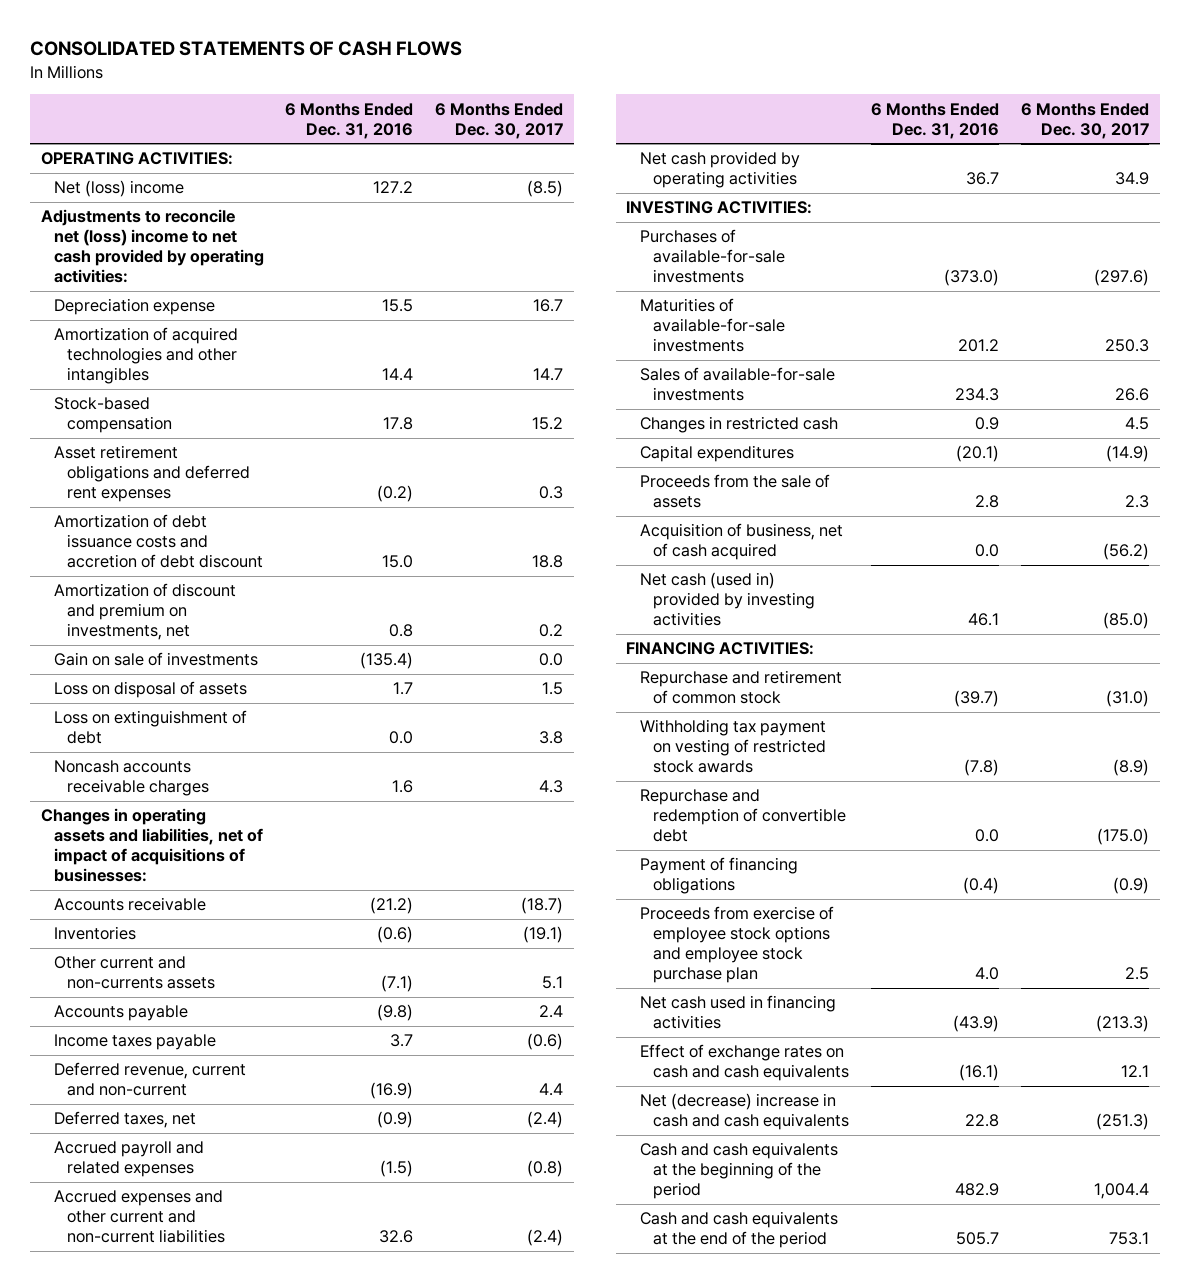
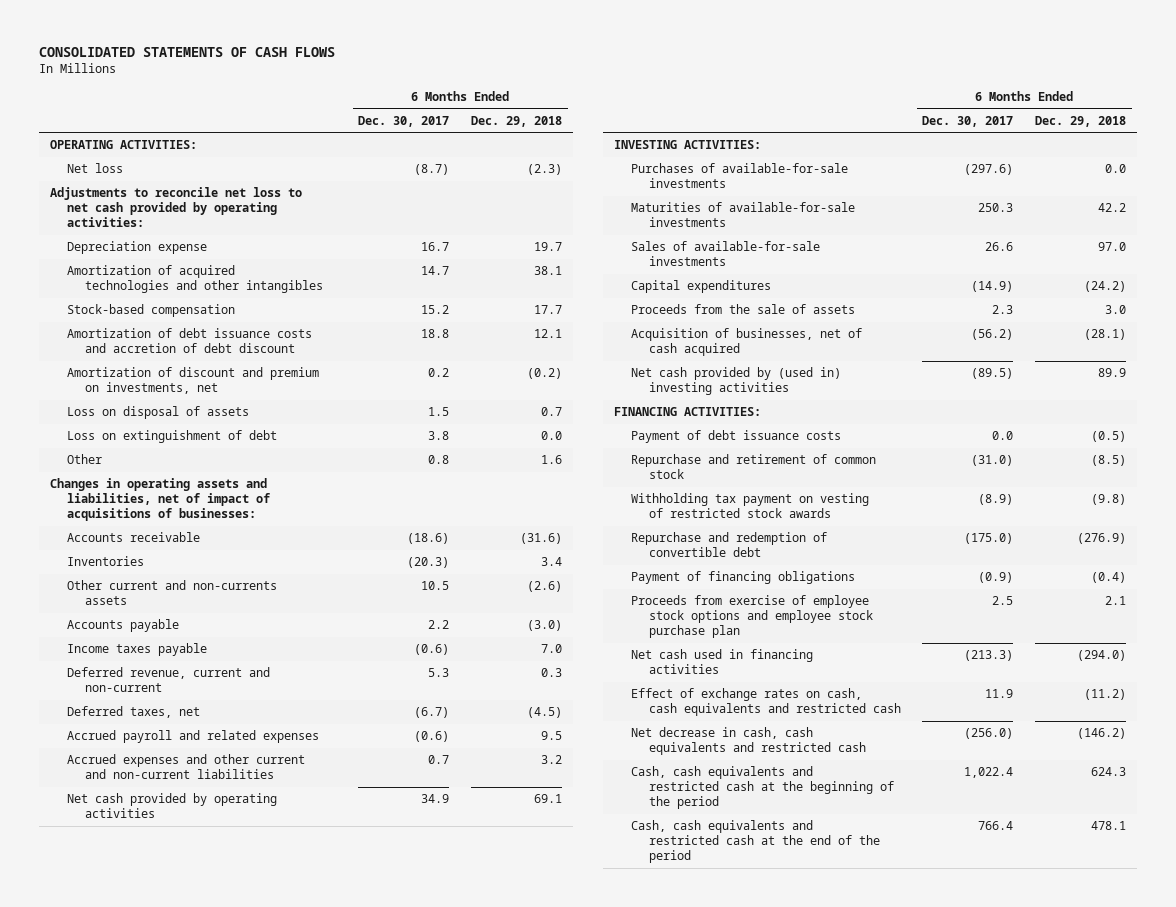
[285,102,414,139] 6 Months Ended Dec. 31, 2016 -> none
none -> [471,115,563,127] Dec. 29, 2018
[53,180,184,198] Net (loss) income -> [67,163,124,174] Net loss
[527,180,564,198] (8.5) -> [414,164,450,176] (8.7)
[40,209,264,284] Adjustments to reconcile net (loss) income to net cash provided by operating activities: -> [49,187,302,228] Adjustments to reconcile net loss to net cash provided by operating activities:
[53,445,250,503] Asset retirement obligations and deferred rent expenses -> none
[53,652,258,667] Gain on sale of investments -> none
[53,760,209,797] Noncash accounts receivable charges -> none
none -> [67,454,103,465] Other
[521,897,564,915] (18.7) -> [407,533,450,545] (18.6)
[523,926,564,944] (19.1) -> [407,557,450,569] (20.3)
[542,976,564,990] 5.1 -> [421,581,450,591] 10.5
[539,1005,564,1019] 2.4 -> [428,620,450,630] 2.2
[539,1083,564,1097] 4.4 -> [428,668,450,678] 5.3
[527,1111,564,1129] (2.4) -> [414,707,450,719] (6.7)
[527,1160,564,1178] (0.8) -> [414,731,450,743] (0.6)
[527,1229,564,1247] (2.4) -> [428,755,450,765] 0.7
[639,416,838,434] Changes in restricted cash -> none
[639,523,843,561] Acquisition of business, net of cash acquired -> [631,328,863,357] Acquisition of businesses, net of cash acquired
[639,572,815,627] Net cash (used in) provided by investing activities -> [631,367,842,396] Net cash provided by (used in) investing activities
[1103,612,1150,630] (85.0) -> [971,368,1014,380] (89.5)
none -> [631,430,842,444] Payment of debt issuance costs
[639,1044,849,1082] Effect of exchange rates on cash and cash equivalents -> [631,688,901,717] Effect of exchange rates on cash, cash equivalents and restricted cash
[1121,1065,1150,1079] 12.1 -> [985,689,1014,699] 11.9
[639,1093,849,1131] Net (decrease) increase in cash and cash equivalents -> [631,727,866,756] Net decrease in cash, cash equivalents and restricted cash
[1096,1113,1150,1131] (251.3) -> [964,728,1014,740] (256.0)
[639,1142,838,1200] Cash and cash equivalents at the beginning of the period -> [631,766,894,810] Cash, cash equivalents and restricted cash at the beginning of the period
[1094,1183,1150,1200] 1,004.4 -> [964,767,1014,779] 1,022.4
[639,1211,838,1249] Cash and cash equivalents at the end of the period -> [631,820,880,864] Cash, cash equivalents and restricted cash at the end of the period
[1109,1232,1150,1246] 753.1 -> [978,821,1014,831] 766.4

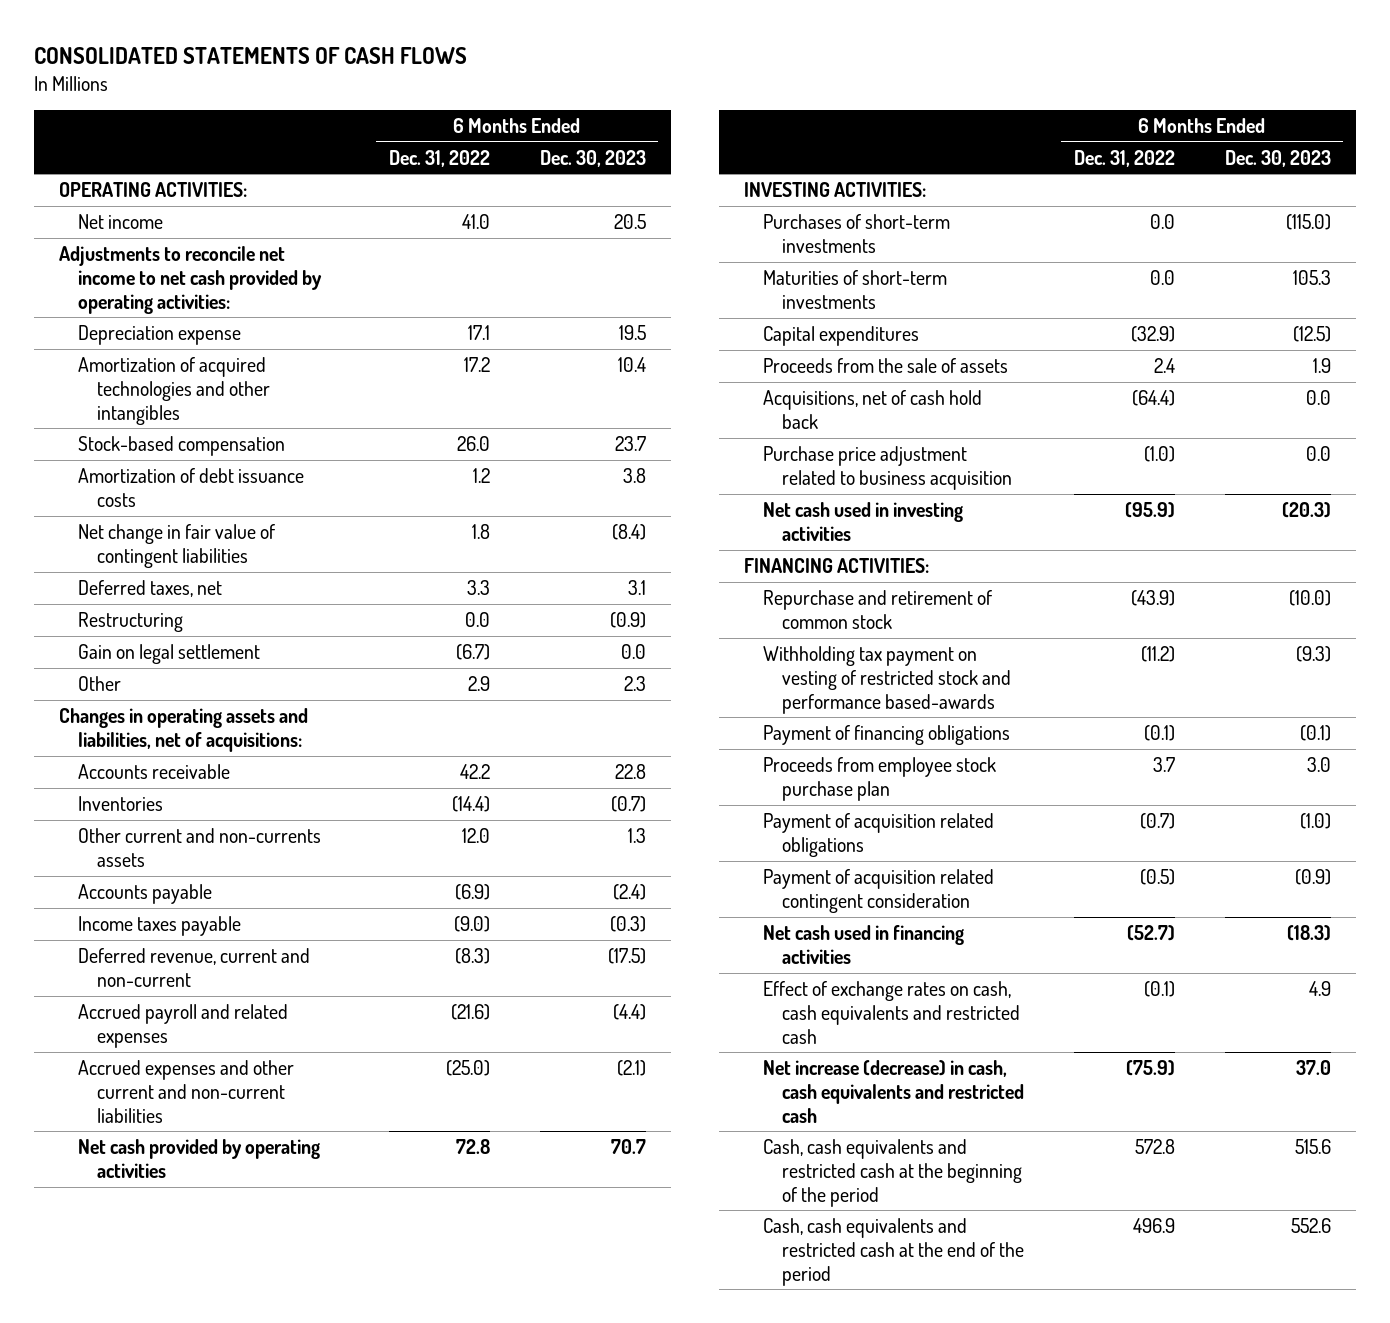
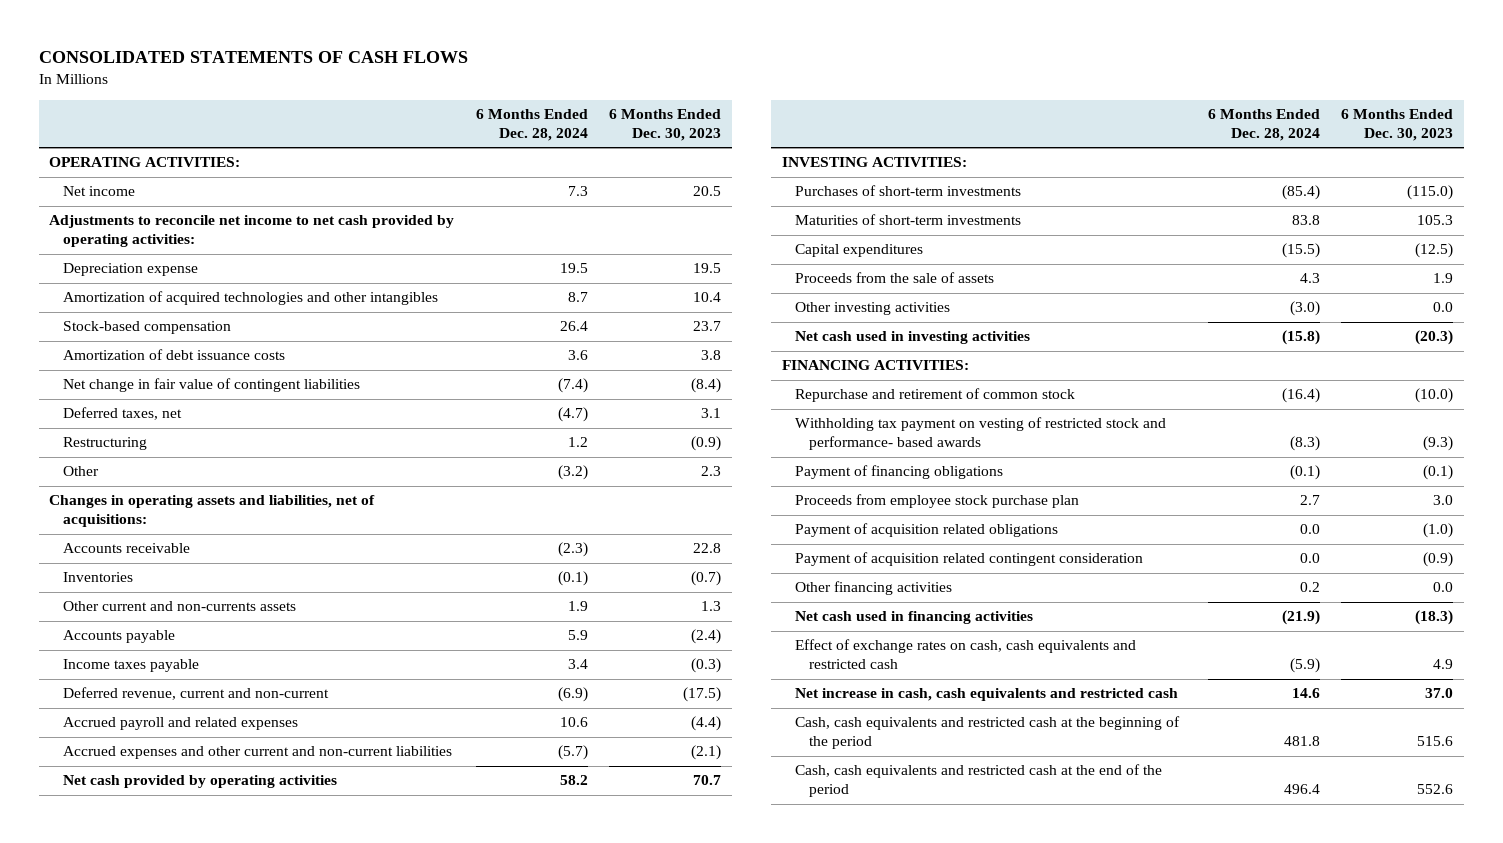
[388,149,490,167] Dec. 31, 2022 -> none
none -> [475,109,588,142] 6 Months Ended Dec. 28, 2024
[78,643,261,664] Gain on legal settlement -> none
[762,389,982,429] Acquisitions, net of cash hold back -> none
[762,445,1012,490] Purchase price adjustment related to business acquisition -> none
none -> [795,302,951,316] Other investing activities
[762,645,1011,714] Withholding tax payment on vesting of restricted stock and performance based-awards -> [795,417,1167,451] Withholding tax payment on vesting of restricted stock and performance- based awards
none -> [795,581,953,596] Other financing activities
[762,1059,1024,1123] Net increase (decrease) in cash, cash equivalents and restricted cash -> [795,688,1179,702] Net increase in cash, cash equivalents and restricted cash

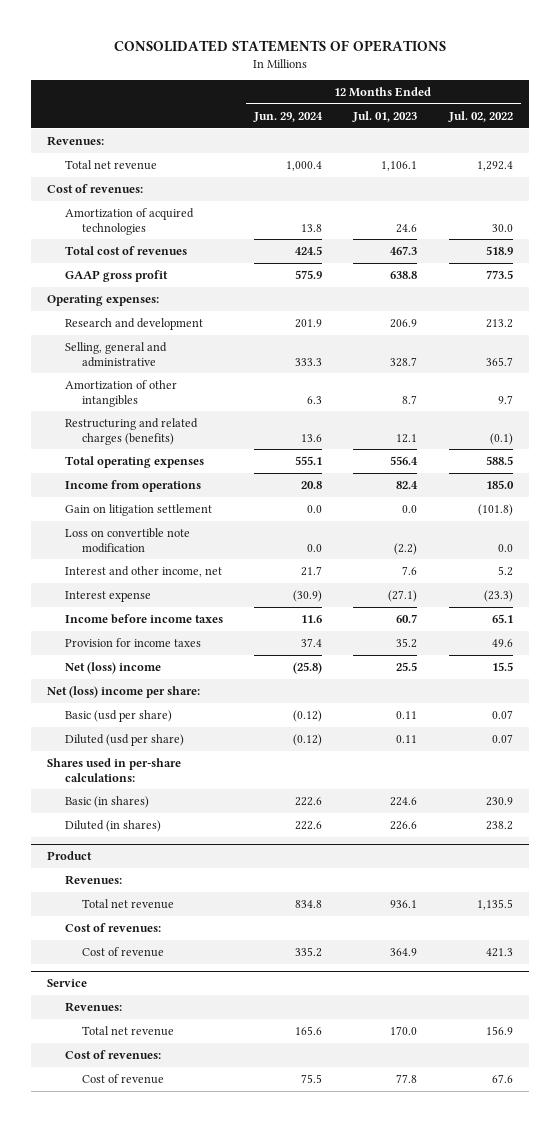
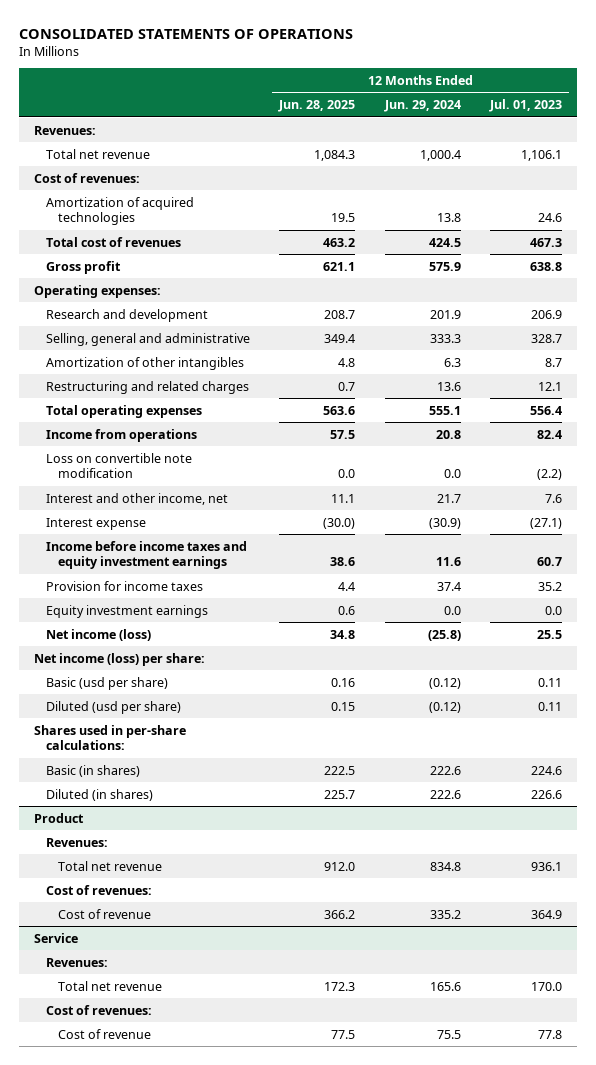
[447,110,513,122] Jul. 02, 2022 -> none
none -> [278,100,356,113] Jun. 28, 2025
[64,269,168,282] GAAP gross profit -> [46,260,122,274] Gross profit
[64,417,198,445] Restructuring and related charges (benefits) -> [46,380,250,394] Restructuring and related charges
[64,503,212,516] Gain on litigation settlement -> none
[64,613,223,624] Income before income taxes -> [46,540,248,569] Income before income taxes and equity investment earnings
none -> [46,604,209,618] Equity investment earnings
[64,661,161,674] Net (loss) income -> [46,628,152,641] Net income (loss)
[46,685,200,698] Net (loss) income per share: -> [33,652,205,666] Net income (loss) per share:

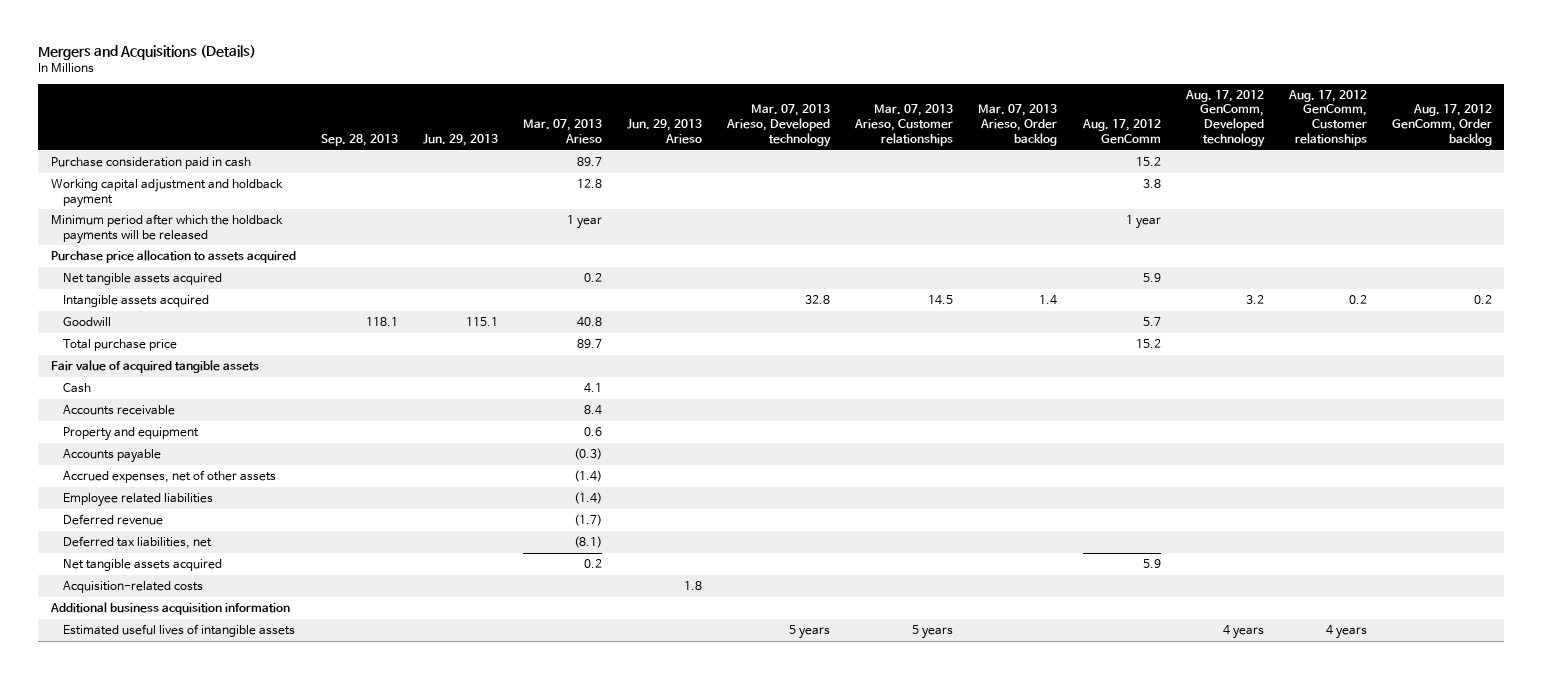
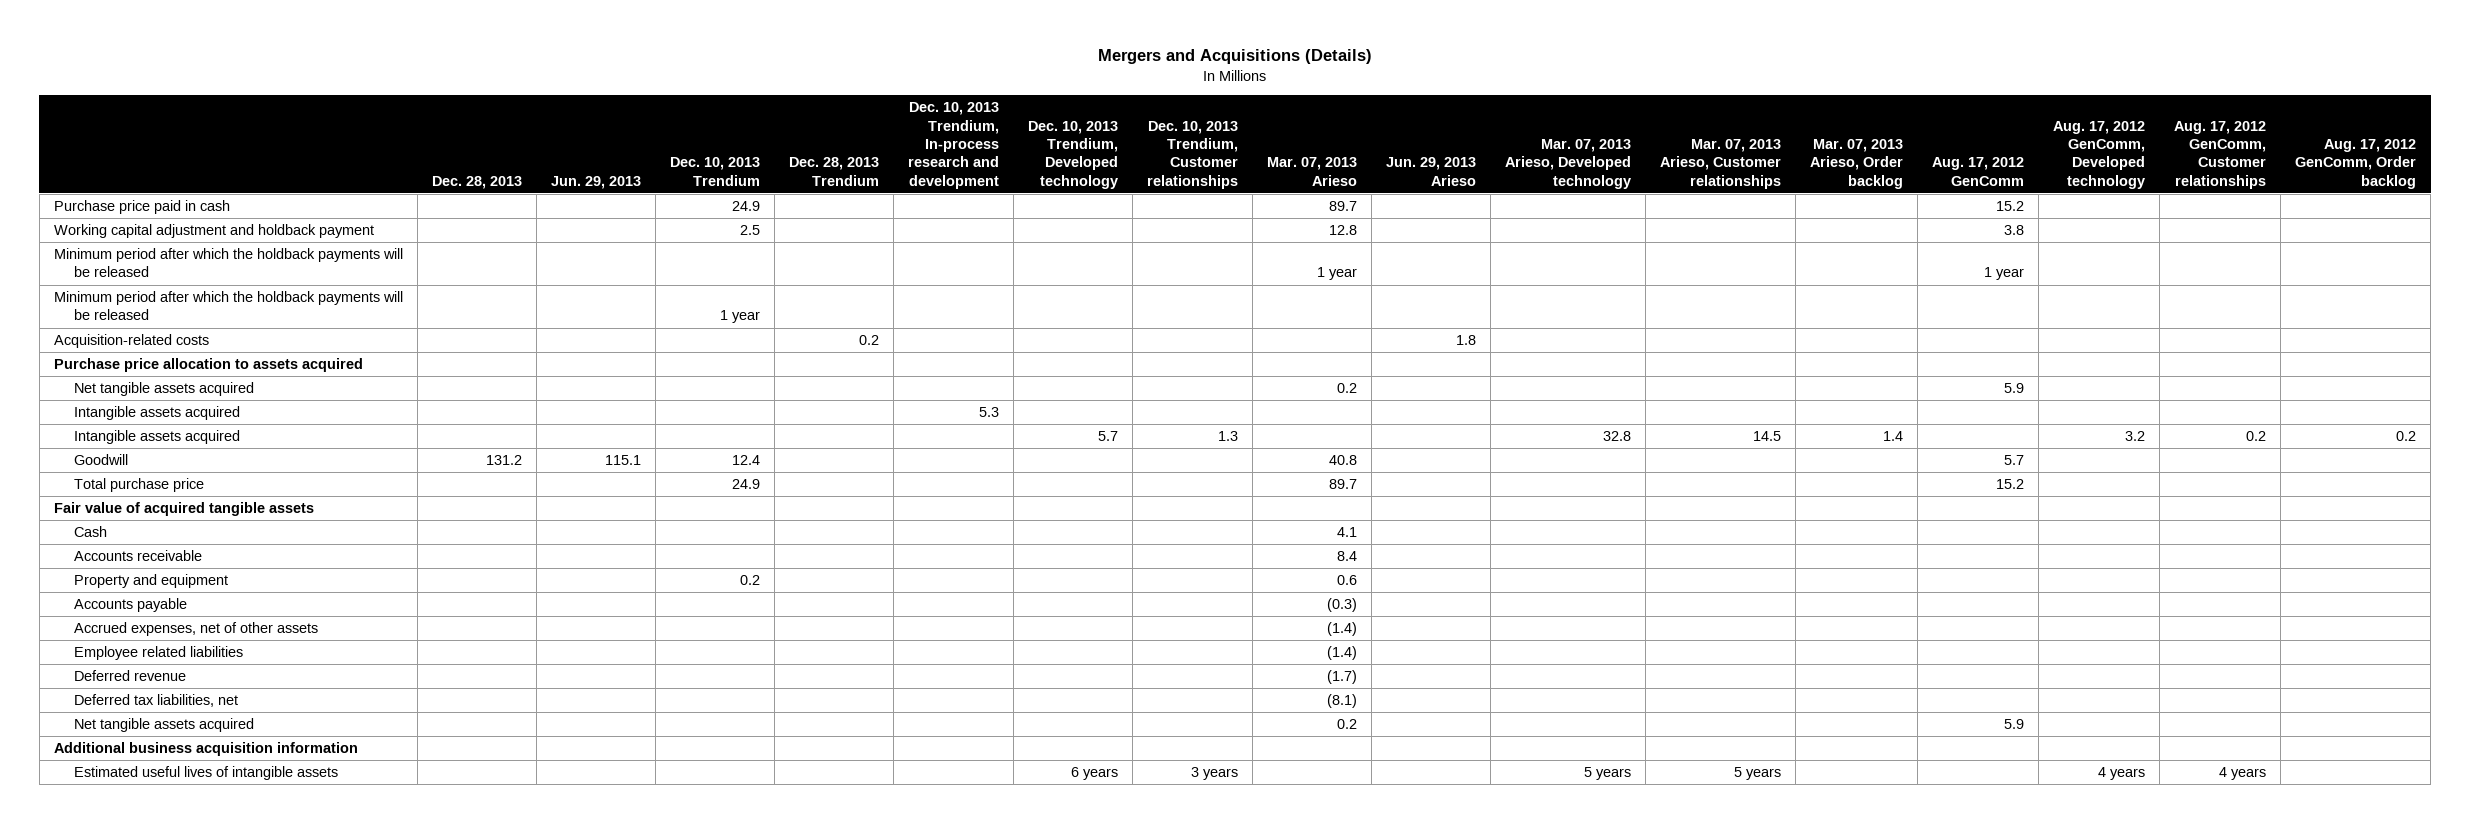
[320,134,398,147] Sep. 28, 2013 -> none
none -> [431,175,522,189] Dec. 28, 2013
none -> [669,157,760,186] Dec. 10, 2013 Trendium
none -> [788,157,879,186] Dec. 28, 2013 Trendium
none -> [907,102,999,189] Dec. 10, 2013 Trendium, In-process research and development
none -> [1027,120,1118,189] Dec. 10, 2013 Trendium, Developed technology
none -> [1146,120,1238,189] Dec. 10, 2013 Trendium, Customer relationships
[50,156,251,169] Purchase consideration paid in cash -> [53,200,230,215] Purchase price paid in cash
none -> [53,291,403,321] Minimum period after which the holdback payments will be released
[63,580,204,593] Acquisition-related costs -> [53,334,209,349] Acquisition-related costs
none -> [74,406,241,421] Intangible assets acquired

